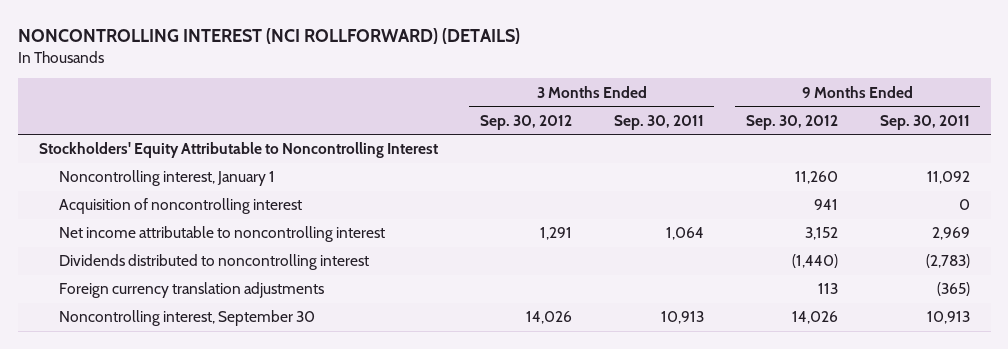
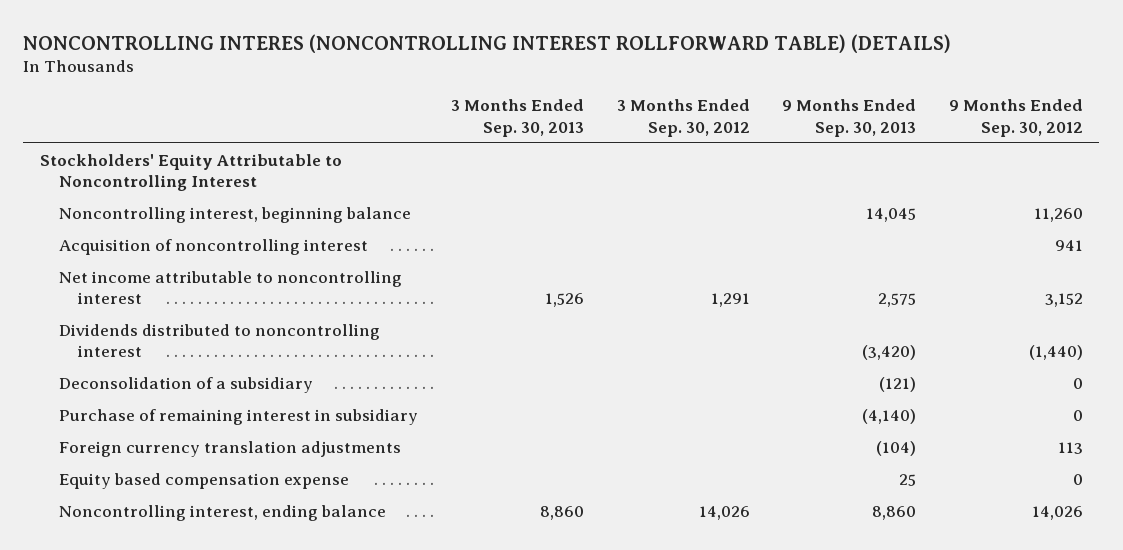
[17,27,520,44] NONCONTROLLING INTEREST (NCI ROLLFORWARD) (DETAILS) -> [23,33,952,53] NONCONTROLLING INTERES (NONCONTROLLING INTEREST ROLLFORWARD TABLE) (DETAILS)
[613,114,704,130] Sep. 30, 2011 -> none
[879,114,970,130] Sep. 30, 2011 -> none
none -> [450,99,584,137] 3 Months Ended Sep. 30, 2013
none -> [782,99,917,137] 9 Months Ended Sep. 30, 2013
[58,170,275,187] Noncontrolling interest, January 1 -> [59,206,412,223] Noncontrolling interest, beginning balance
none -> [59,376,314,393] Deconsolidation of a subsidiary
none -> [59,408,419,425] Purchase of remaining interest in subsidiary
none -> [59,472,350,489] Equity based compensation expense
[58,310,315,327] Noncontrolling interest, September 30 -> [59,504,387,521] Noncontrolling interest, ending balance

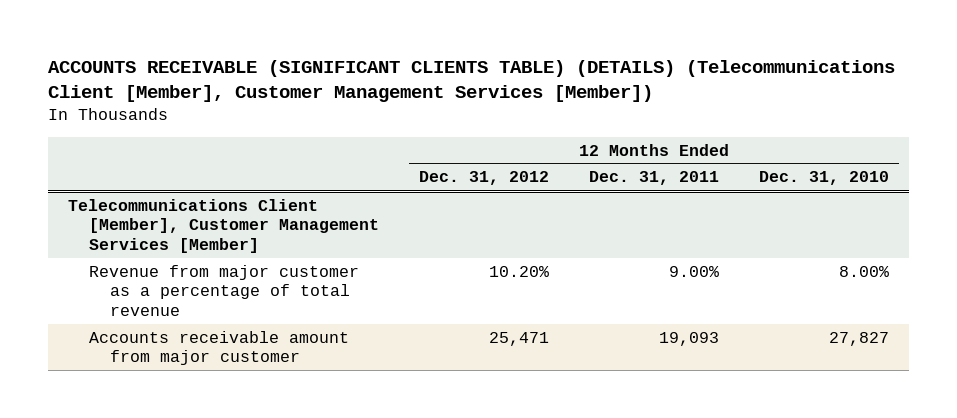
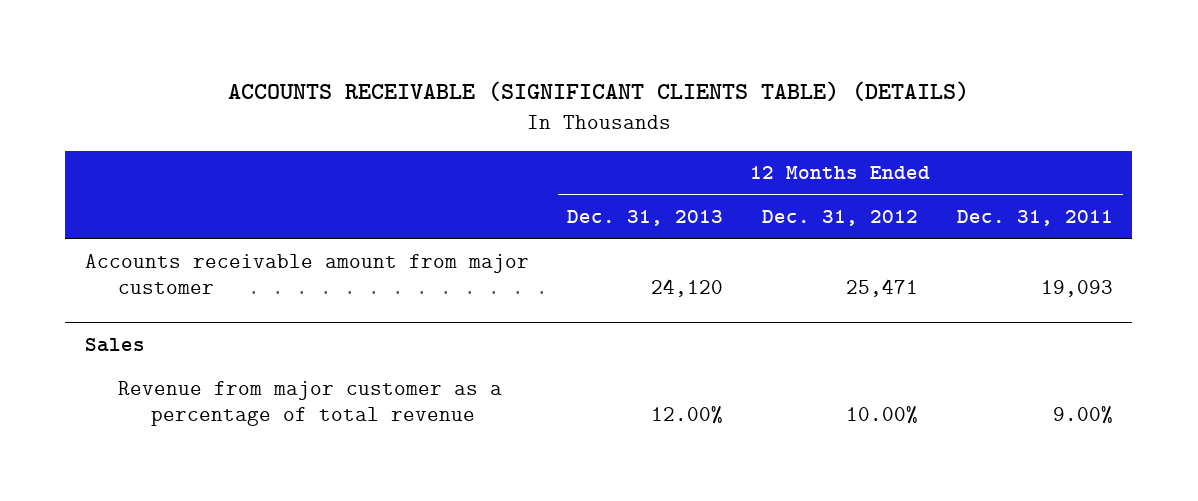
[47,60,895,103] ACCOUNTS RECEIVABLE (SIGNIFICANT CLIENTS TABLE) (DETAILS) (Telecommunications Client [Member], Customer Management Services [Member]) -> [227,81,969,103] ACCOUNTS RECEIVABLE (SIGNIFICANT CLIENTS TABLE) (DETAILS)
[758,171,889,186] Dec. 31, 2010 -> none
none -> [567,210,724,227] Dec. 31, 2013
[67,198,379,253] Telecommunications Client [Member], Customer Management Services [Member] -> none
[88,264,359,316] Revenue from major customer as a percentage of total revenue -> none
none -> [84,337,145,352] Sales
none -> [117,380,502,427] Revenue from major customer as a percentage of total revenue

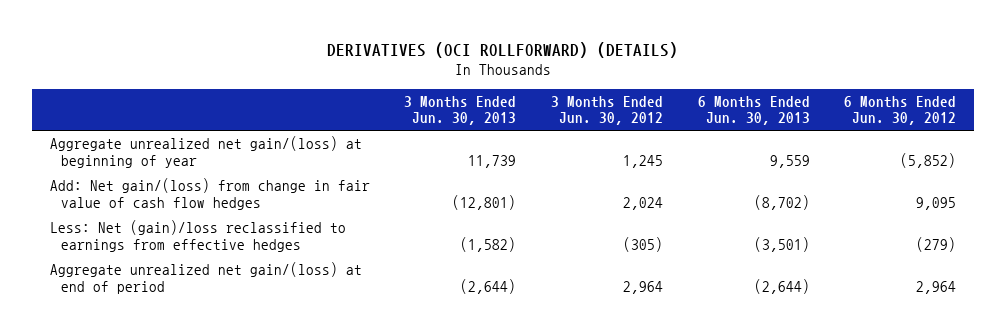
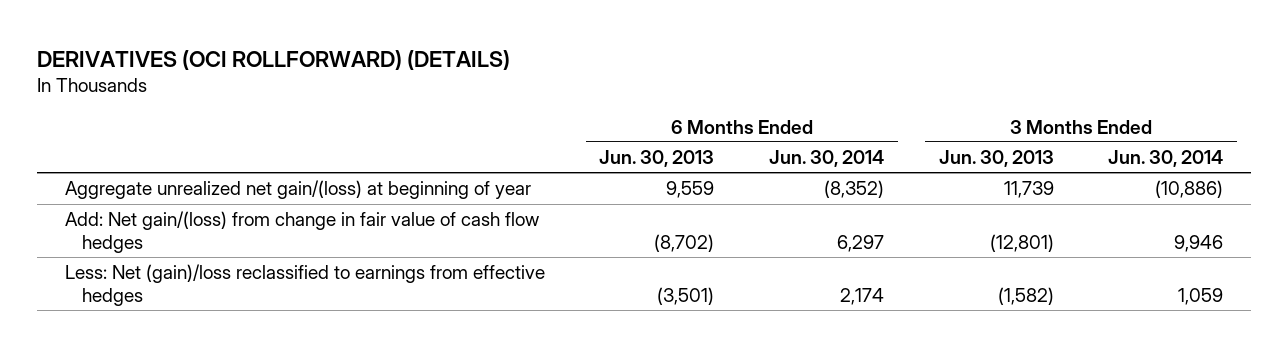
[550,95,663,126] 3 Months Ended Jun. 30, 2012 -> none
[844,95,957,126] 6 Months Ended Jun. 30, 2012 -> none
none -> [768,150,884,168] Jun. 30, 2014
none -> [1108,150,1224,168] Jun. 30, 2014
[49,262,362,294] Aggregate unrealized net gain/(loss) at end of period -> none

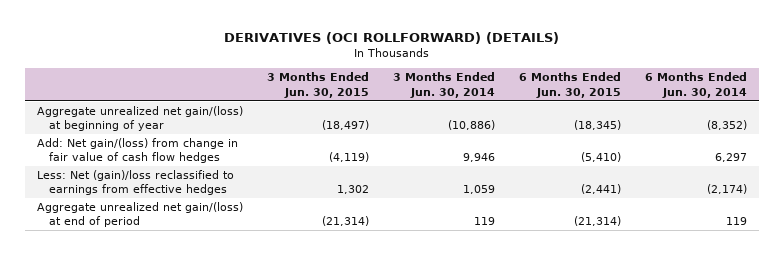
[599,150,715,168] Jun. 30, 2013 -> none
[938,150,1054,168] Jun. 30, 2013 -> none
none -> [266,72,369,98] 3 Months Ended Jun. 30, 2015
none -> [518,72,621,98] 6 Months Ended Jun. 30, 2015
[839,287,884,305] 2,174 -> [706,184,747,195] (2,174)
none -> [36,202,243,228] Aggregate unrealized net gain/(loss) at end of period

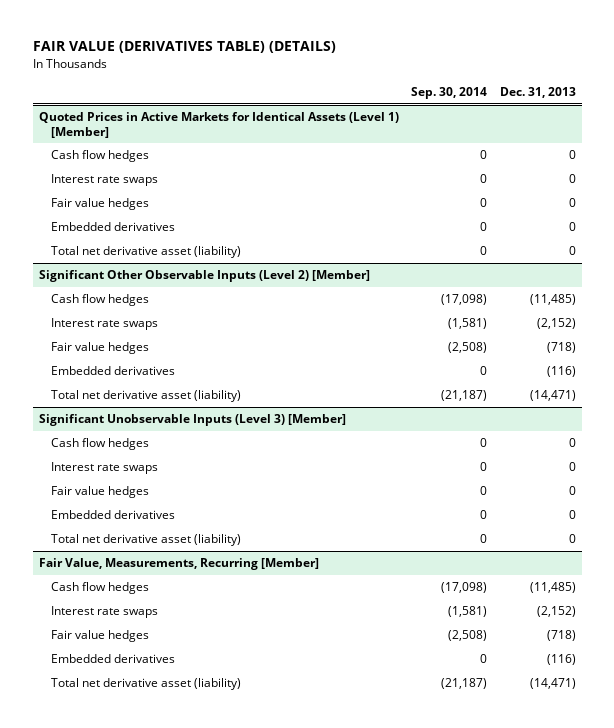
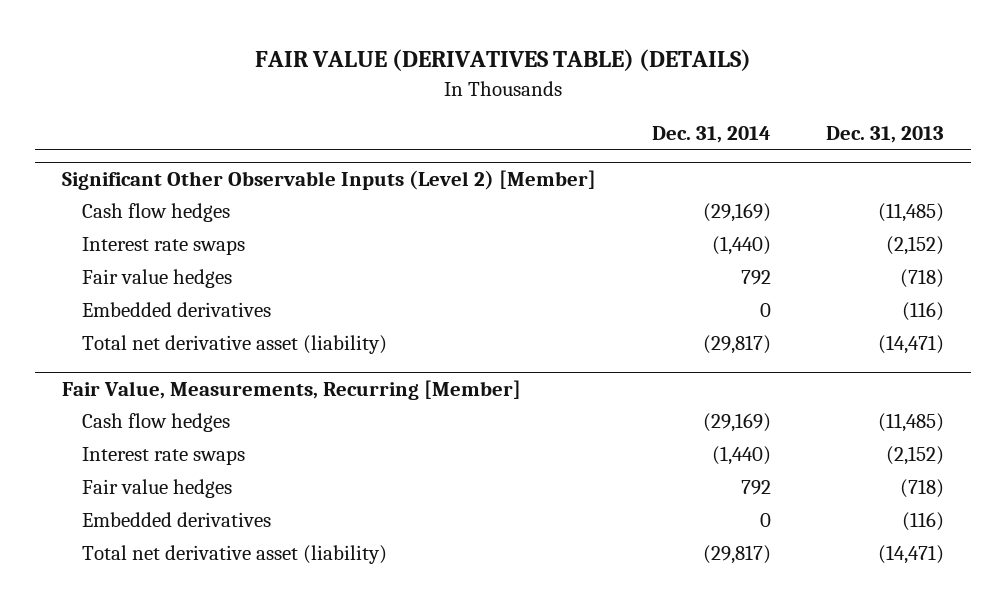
[411,86,488,99] Sep. 30, 2014 -> none
none -> [651,125,771,143] Dec. 31, 2014
[38,112,399,138] Quoted Prices in Active Markets for Identical Assets (Level 1) [Member] -> none
[50,150,149,163] Cash flow hedges -> none
[50,174,158,187] Interest rate swaps -> none
[50,198,149,211] Fair value hedges -> none
[50,222,175,232] Embedded derivatives -> none
[50,246,241,259] Total net derivative asset (liability) -> none
[38,414,346,427] Significant Unobservable Inputs (Level 3) [Member] -> none
[50,438,149,451] Cash flow hedges -> none
[50,462,158,475] Interest rate swaps -> none
[50,486,149,499] Fair value hedges -> none
[50,510,175,520] Embedded derivatives -> none
[50,534,241,547] Total net derivative asset (liability) -> none

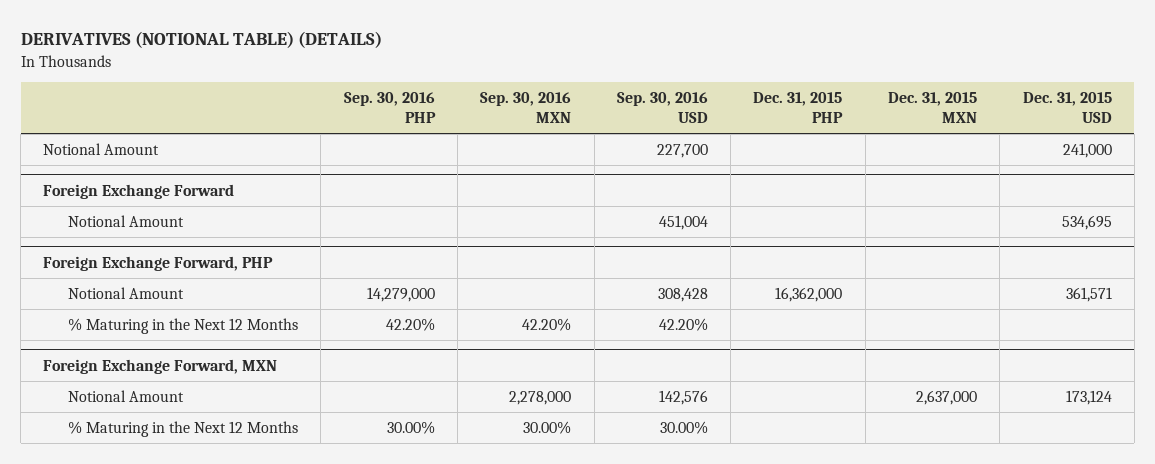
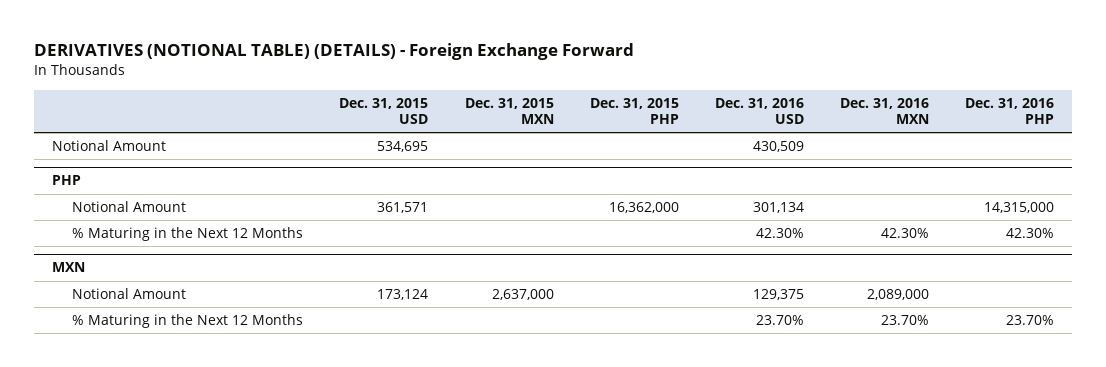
[20,31,382,49] DERIVATIVES (NOTIONAL TABLE) (DETAILS) -> [34,43,635,61] DERIVATIVES (NOTIONAL TABLE) (DETAILS) - Foreign Exchange Forward
[343,92,436,123] Sep. 30, 2016 PHP -> none
[480,92,572,123] Sep. 30, 2016 MXN -> none
[616,92,708,123] Sep. 30, 2016 USD -> none
none -> [714,97,804,125] Dec. 31, 2016 USD
none -> [839,97,929,125] Dec. 31, 2016 MXN
none -> [965,97,1055,125] Dec. 31, 2016 PHP
[43,142,160,155] Notional Amount -> none
[43,183,235,199] Foreign Exchange Forward -> none
[43,255,274,271] Foreign Exchange Forward, PHP -> none
none -> [52,175,82,186] PHP
[43,358,278,374] Foreign Exchange Forward, MXN -> none
none -> [52,262,86,273] MXN

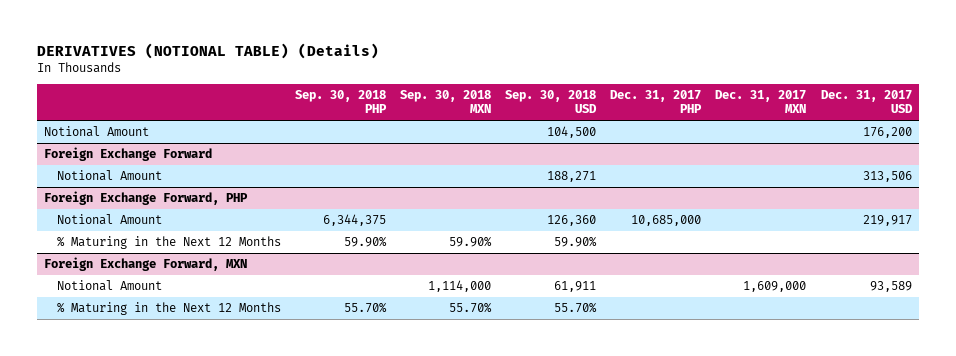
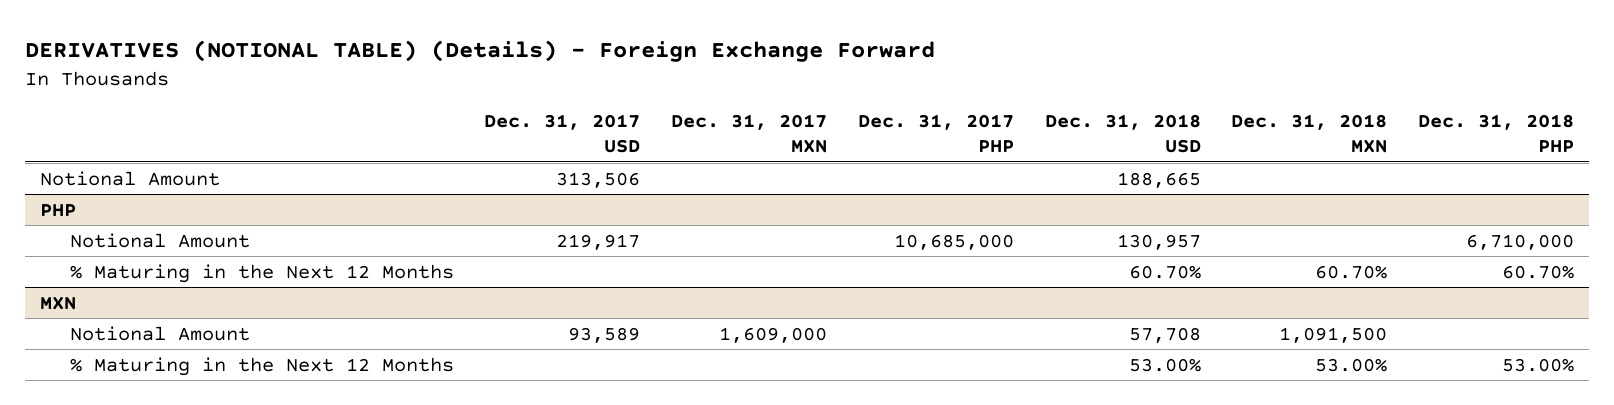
[36,42,379,59] DERIVATIVES (NOTIONAL TABLE) (Details) -> [24,40,935,63] DERIVATIVES (NOTIONAL TABLE) (Details) - Foreign Exchange Forward
[295,89,388,114] Sep. 30, 2018 PHP -> none
[400,89,492,114] Sep. 30, 2018 MXN -> none
[505,89,598,114] Sep. 30, 2018 USD -> none
none -> [1044,114,1201,154] Dec. 31, 2018 USD
none -> [1231,114,1388,154] Dec. 31, 2018 MXN
none -> [1418,114,1575,153] Dec. 31, 2018 PHP
[43,126,149,138] Notional Amount -> none
[43,147,212,162] Foreign Exchange Forward -> none
[43,191,248,206] Foreign Exchange Forward, PHP -> none
none -> [40,203,77,216] PHP
[43,257,247,272] Foreign Exchange Forward, MXN -> none
none -> [40,295,77,310] MXN

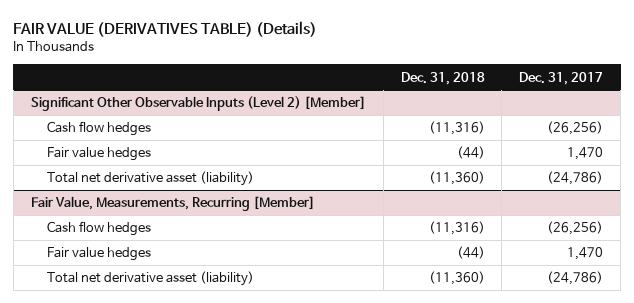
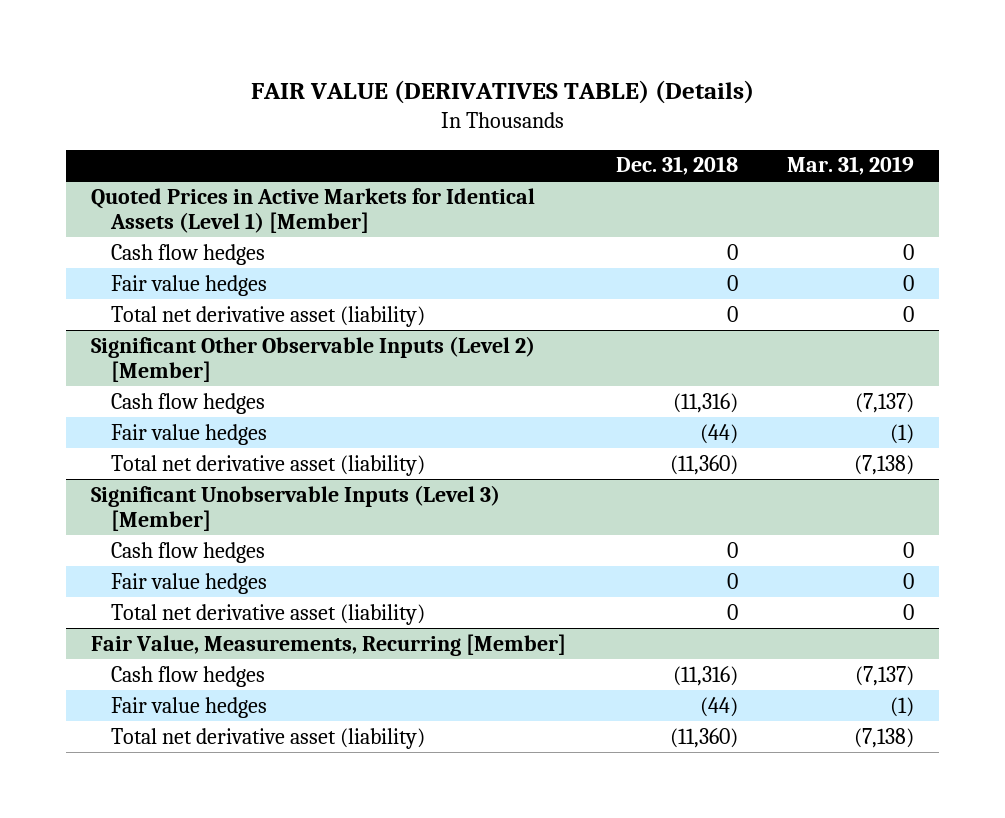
[519,71,604,85] Dec. 31, 2017 -> none
none -> [787,156,915,176] Mar. 31, 2019
none -> [91,187,536,233] Quoted Prices in Active Markets for Identical Assets (Level 1) [Member]
none -> [111,243,266,265] Cash flow hedges
none -> [111,274,268,296] Fair value hedges
none -> [111,305,426,327] Total net derivative asset (liability)
none -> [91,484,501,531] Significant Unobservable Inputs (Level 3) [Member]
none -> [111,541,266,563] Cash flow hedges
none -> [111,572,268,594] Fair value hedges
none -> [111,603,426,625] Total net derivative asset (liability)

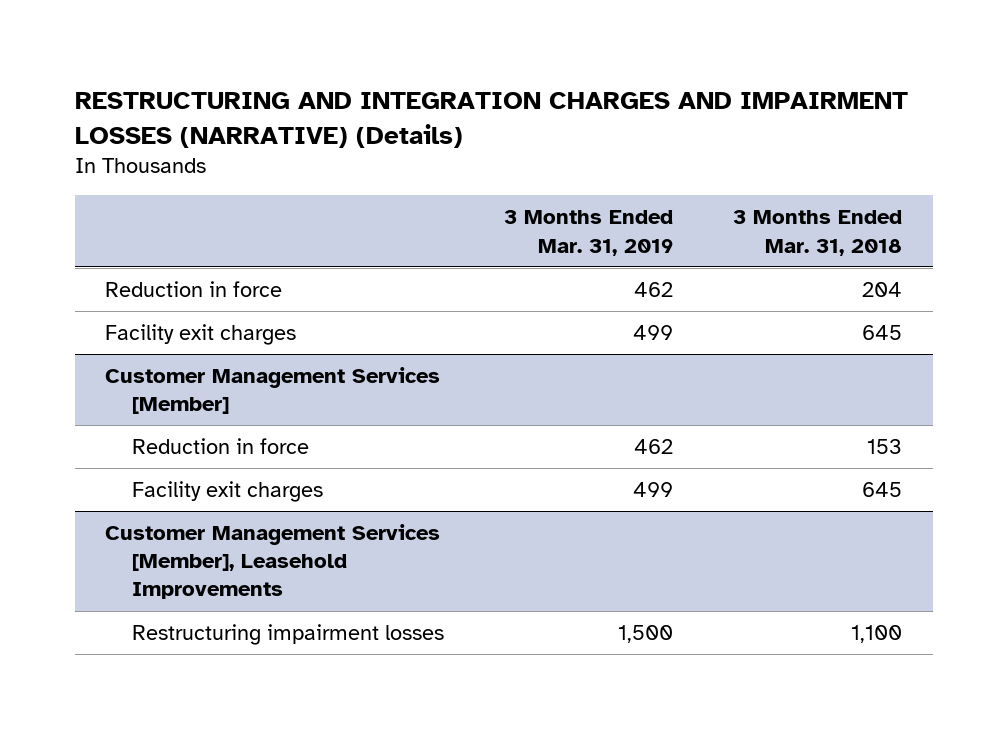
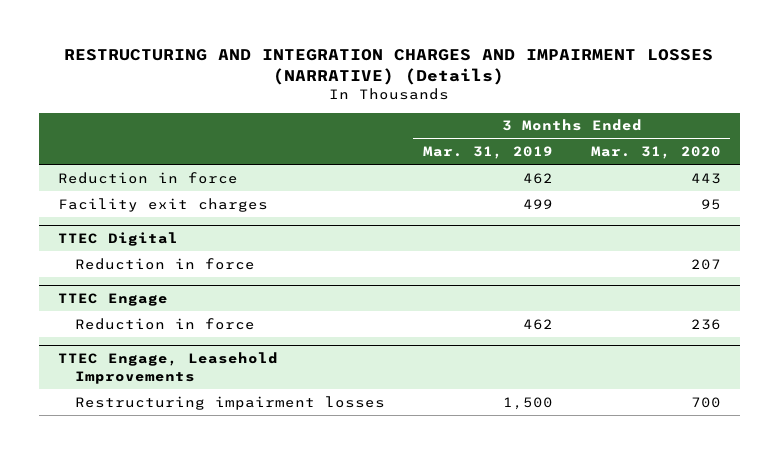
[733,210,903,256] 3 Months Ended Mar. 31, 2018 -> none
none -> [590,146,721,160] Mar. 31, 2020
[105,367,441,415] Customer Management Services [Member] -> none
none -> [57,232,178,247] TTEC Digital
none -> [75,257,256,270] Reduction in force
none -> [57,293,168,307] TTEC Engage
[131,481,323,503] Facility exit charges -> none
[105,524,441,600] Customer Management Services [Member], Leasehold Improvements -> none
none -> [57,352,278,384] TTEC Engage, Leasehold Improvements

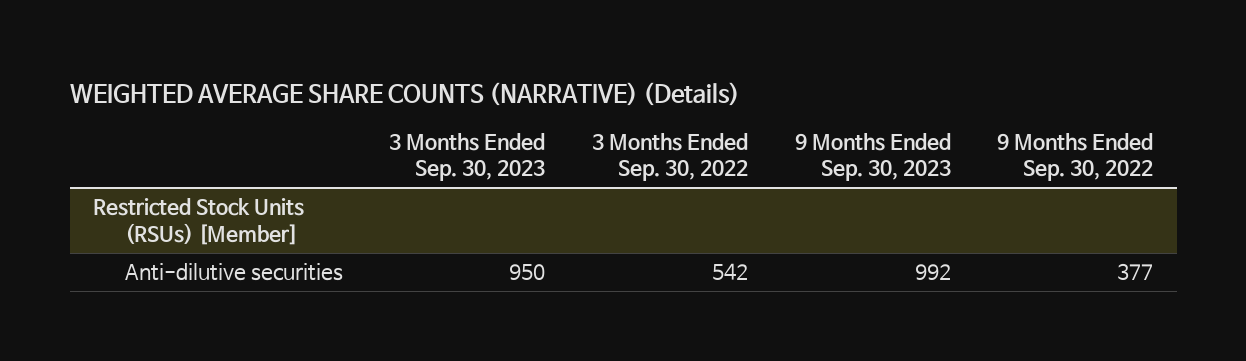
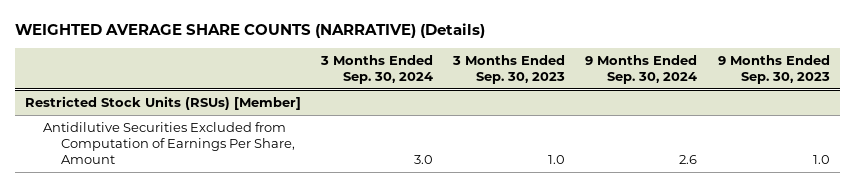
[592,132,749,182] 3 Months Ended Sep. 30, 2022 -> none
[997,132,1154,182] 9 Months Ended Sep. 30, 2022 -> none
none -> [319,54,433,84] 3 Months Ended Sep. 30, 2024
none -> [585,54,698,84] 9 Months Ended Sep. 30, 2024
[124,263,343,282] Anti-dilutive securities -> none
none -> [42,122,295,165] Antidilutive Securities Excluded from Computation of Earnings Per Share, Amount

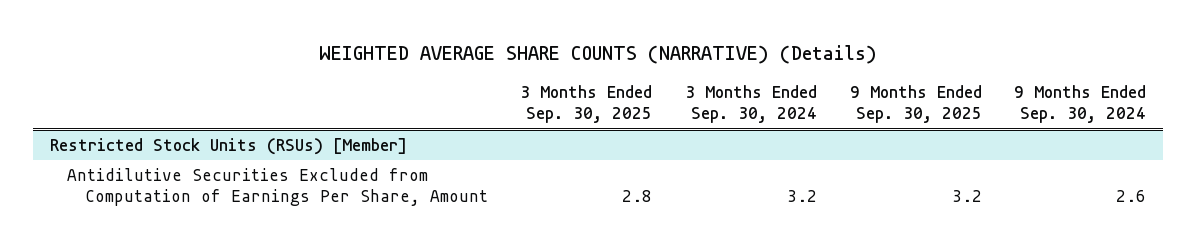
[452,54,566,84] 3 Months Ended Sep. 30, 2023 -> none
[717,54,830,84] 9 Months Ended Sep. 30, 2023 -> none
none -> [520,85,653,124] 3 Months Ended Sep. 30, 2025
none -> [849,85,982,124] 9 Months Ended Sep. 30, 2025
[413,155,433,165] 3.0 -> [787,190,818,203] 3.2

